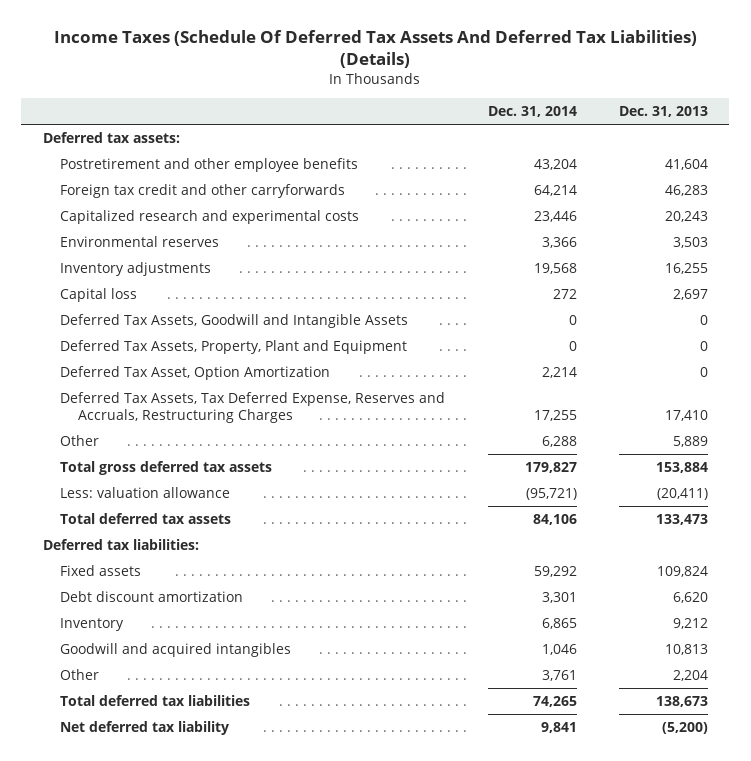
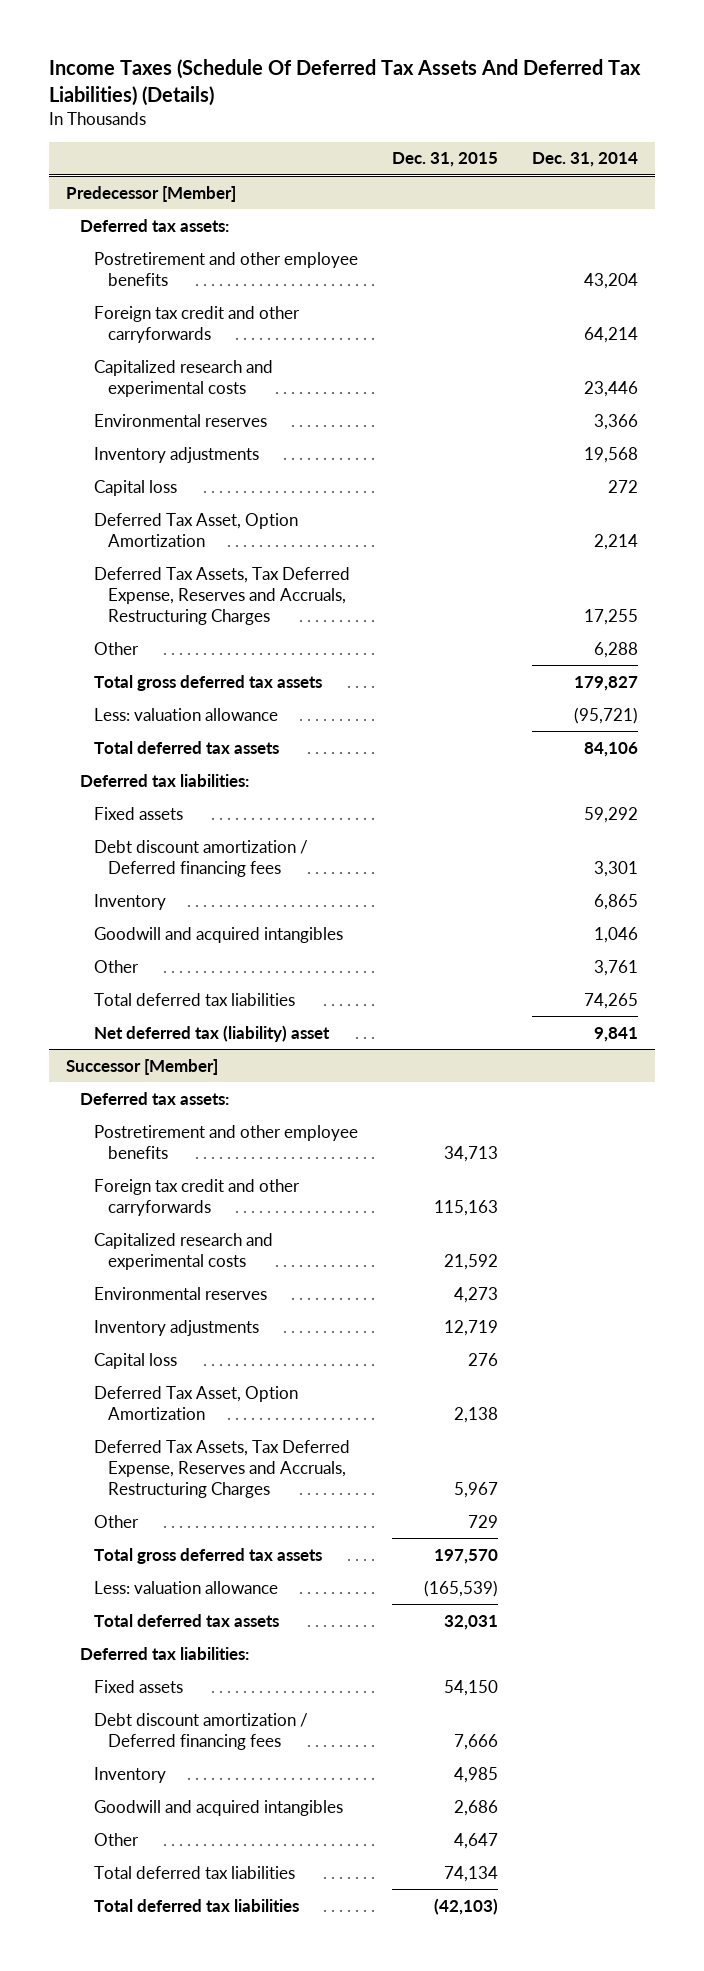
[619,106,709,118] Dec. 31, 2013 -> none
none -> [392,152,499,168] Dec. 31, 2015
none -> [65,185,236,202] Predecessor [Member]
[60,313,409,328] Deferred Tax Assets, Goodwill and Intangible Assets -> none
[60,339,408,354] Deferred Tax Assets, Property, Plant and Equipment -> none
[60,590,244,602] Debt discount amortization -> [93,839,308,877] Debt discount amortization / Deferred financing fees
[60,720,230,735] Net deferred tax liability -> [93,1024,330,1042] Net deferred tax (liability) asset
none -> [65,1058,218,1075] Successor [Member]
none -> [79,1091,229,1105] Deferred tax assets:
none -> [93,1124,358,1159] Postretirement and other employee benefits
none -> [93,1178,300,1216] Foreign tax credit and other carryforwards
none -> [93,1232,273,1270] Capitalized research and experimental costs
none -> [93,1286,267,1300] Environmental reserves
none -> [93,1319,259,1336] Inventory adjustments
none -> [93,1352,177,1369] Capital loss
none -> [93,1385,298,1420] Deferred Tax Asset, Option Amortization
none -> [93,1439,350,1498] Deferred Tax Assets, Tax Deferred Expense, Reserves and Accruals, Restructuring Charges
none -> [93,1514,139,1528] Other
none -> [93,1547,322,1564] Total gross deferred tax assets
none -> [93,1580,278,1594] Less: valuation allowance
none -> [93,1613,279,1627] Total deferred tax assets
none -> [79,1646,249,1660] Deferred tax liabilities:
none -> [93,1679,183,1693] Fixed assets
none -> [93,1712,308,1750] Debt discount amortization / Deferred financing fees
none -> [93,1766,166,1783] Inventory
none -> [93,1799,343,1816] Goodwill and acquired intangibles
none -> [93,1832,139,1846] Other
none -> [93,1865,295,1879] Total deferred tax liabilities
none -> [93,1898,299,1912] Total deferred tax liabilities

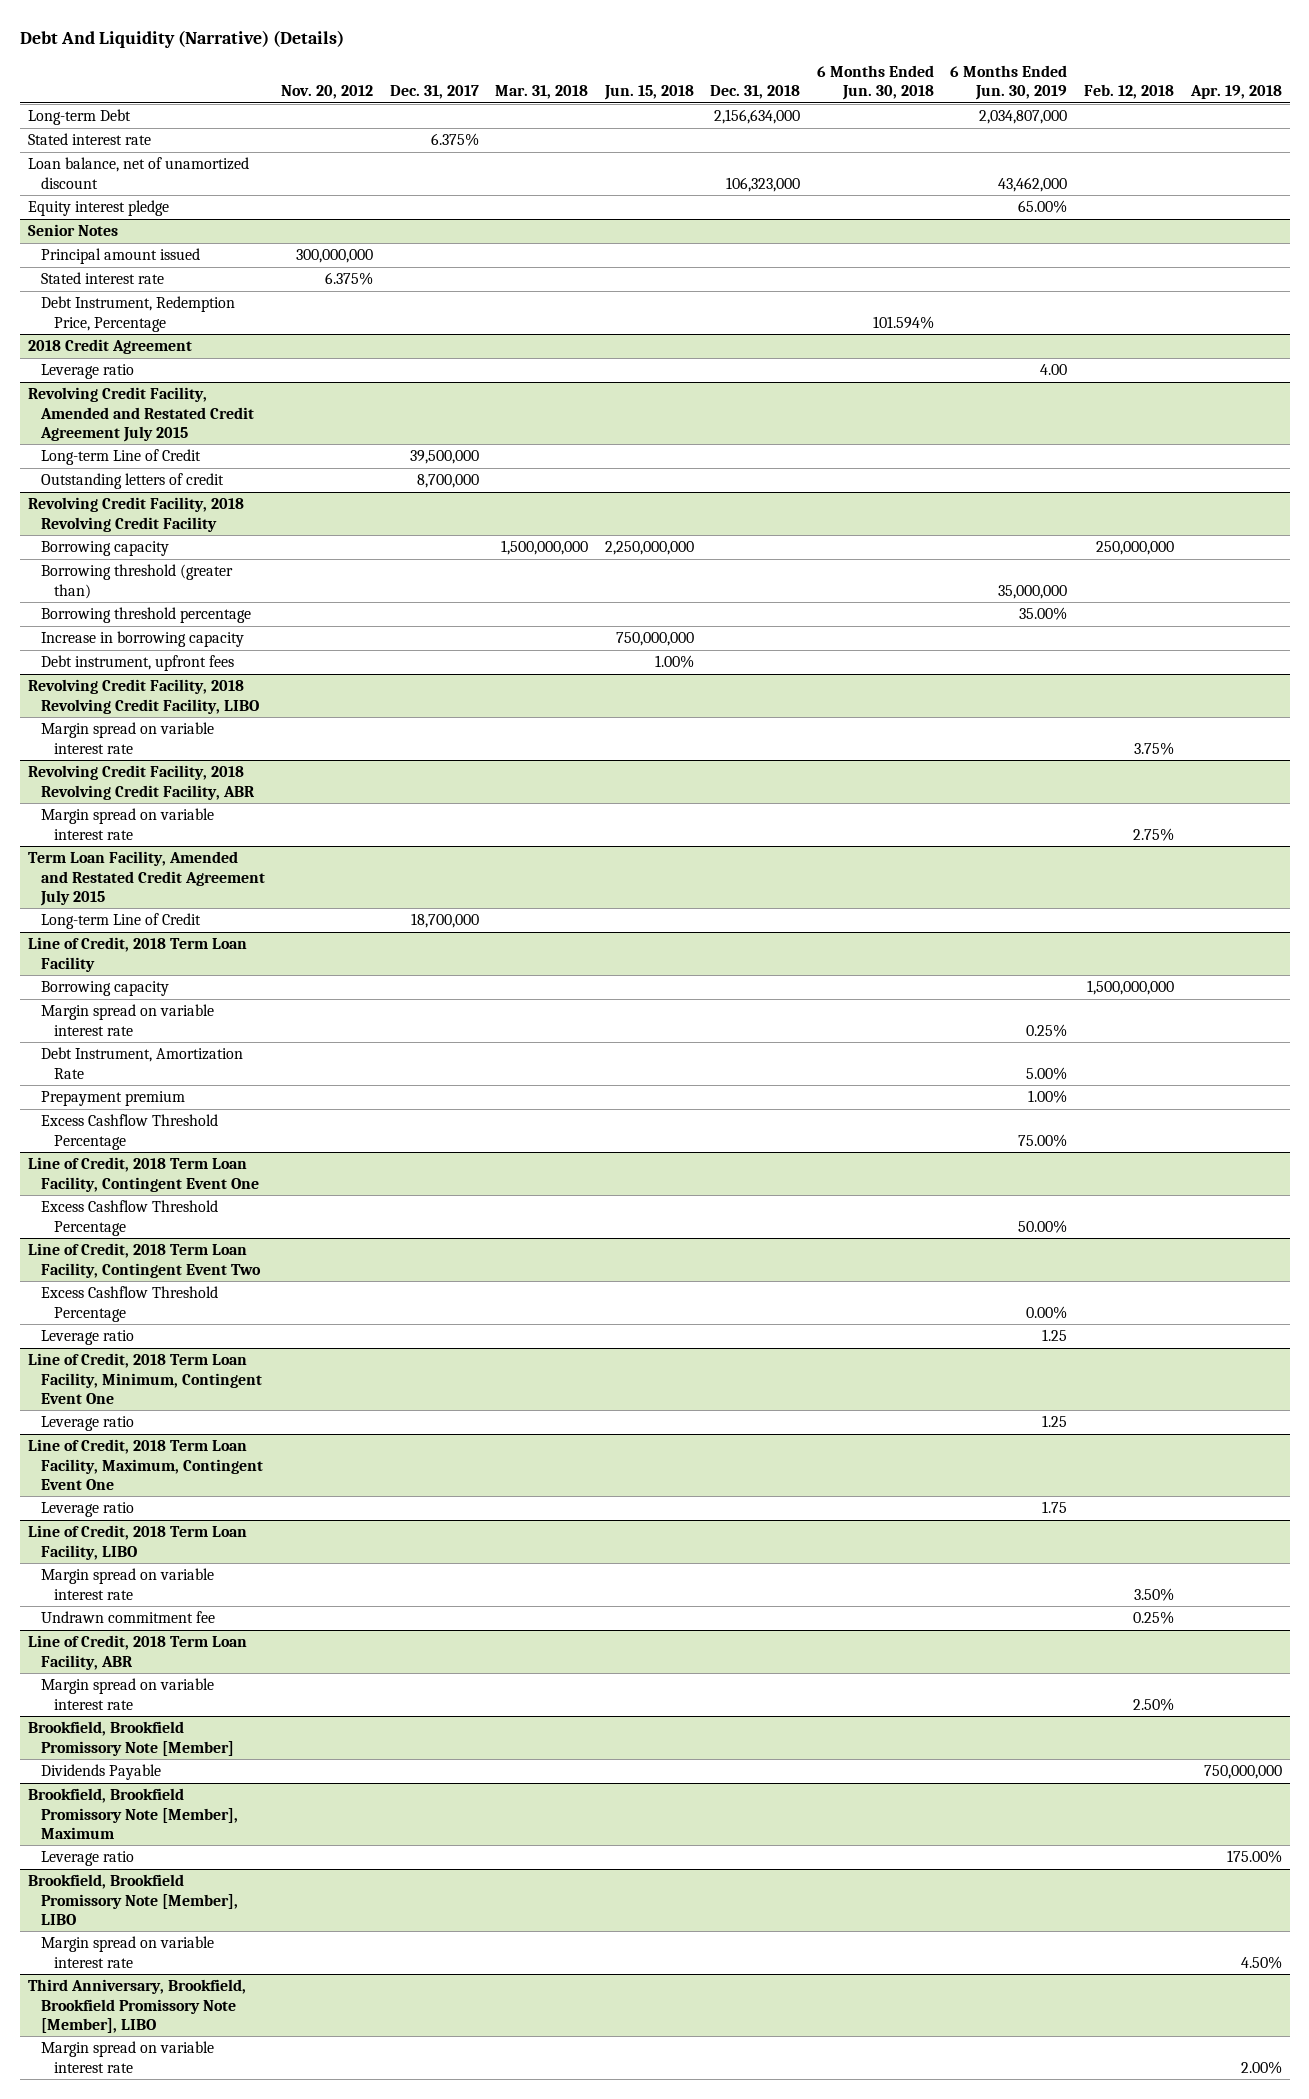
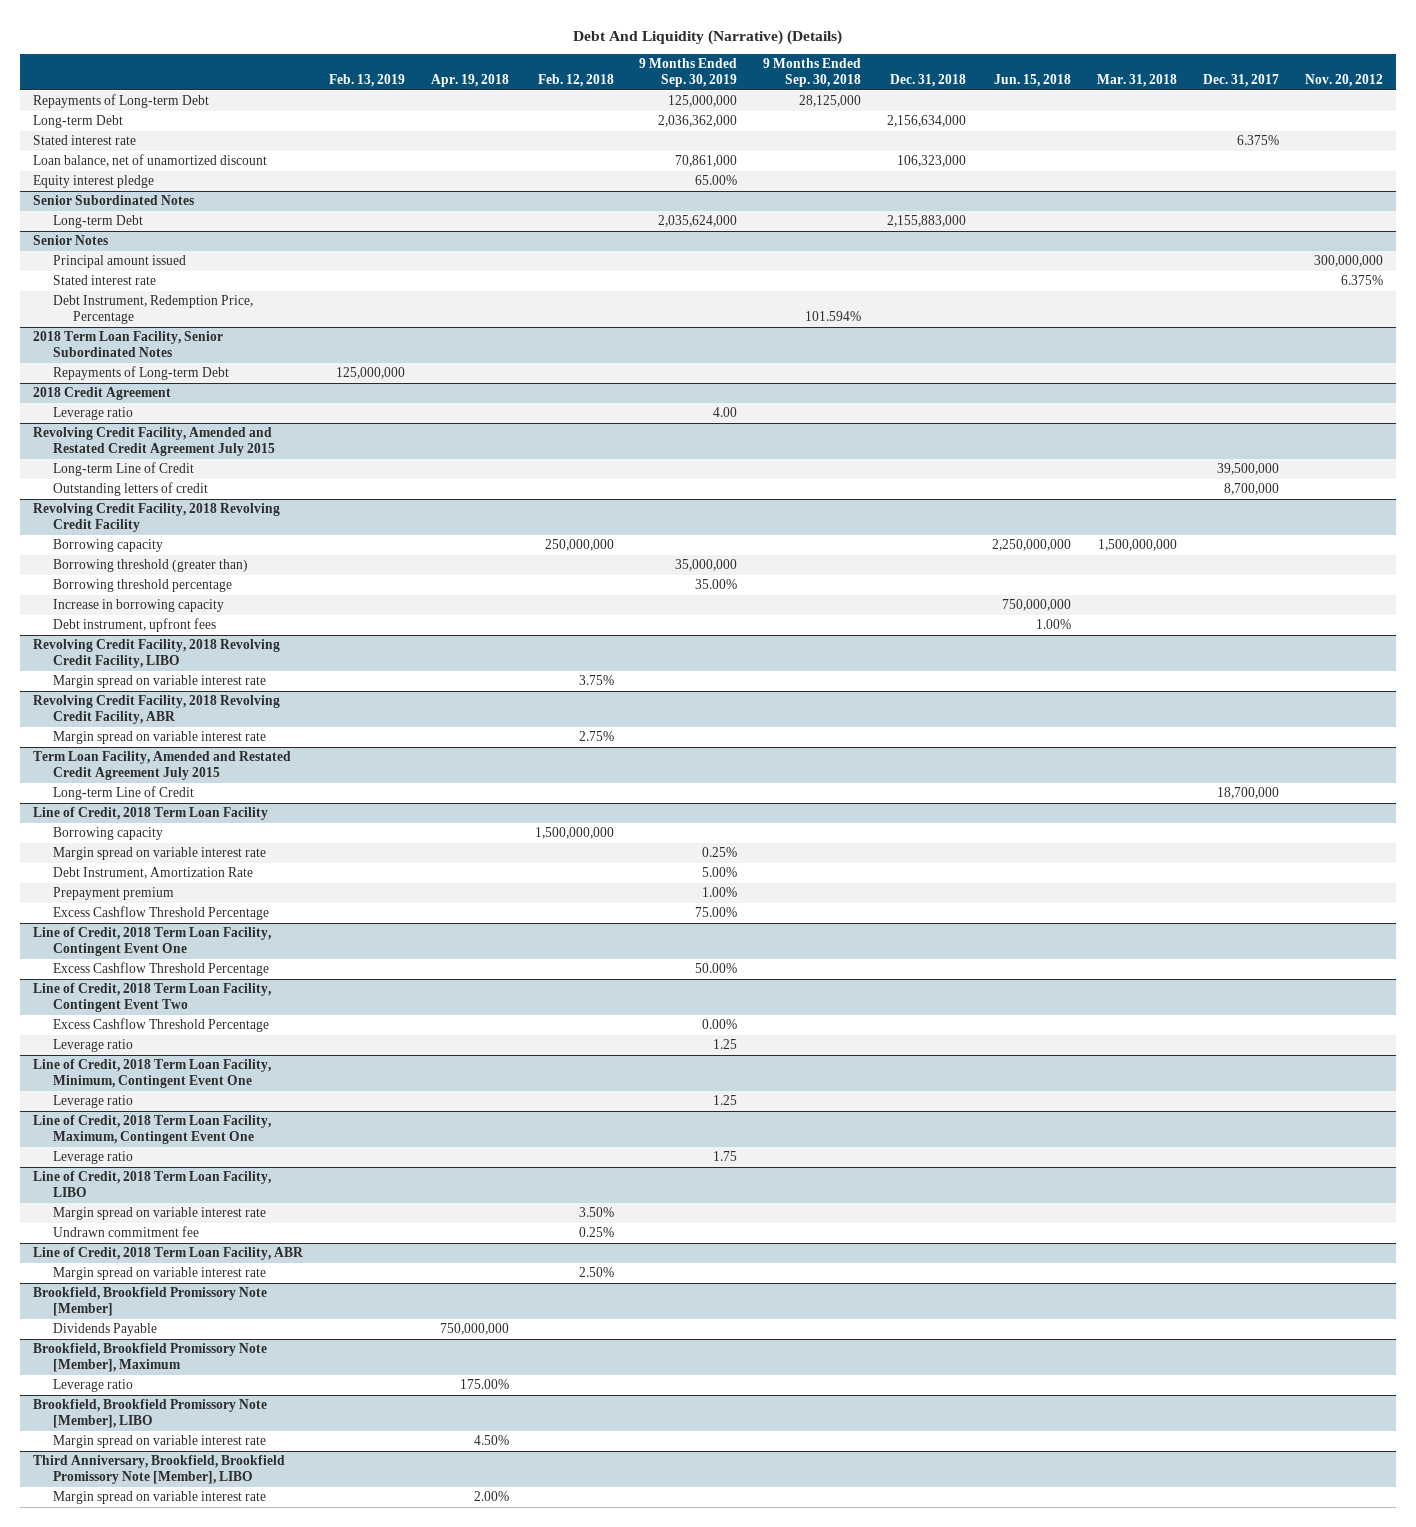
[816,64,934,101] 6 Months Ended Jun. 30, 2018 -> none
[950,64,1068,101] 6 Months Ended Jun. 30, 2019 -> none
none -> [328,74,405,88] Feb. 13, 2019
none -> [639,57,738,88] 9 Months Ended Sep. 30, 2019
none -> [763,57,862,88] 9 Months Ended Sep. 30, 2018
none -> [32,94,209,109] Repayments of Long-term Debt
none -> [32,195,194,206] Senior Subordinated Notes
none -> [52,215,143,229] Long-term Debt
none -> [32,331,223,358] 2018 Term Loan Facility, Senior Subordinated Notes
none -> [52,366,229,381] Repayments of Long-term Debt

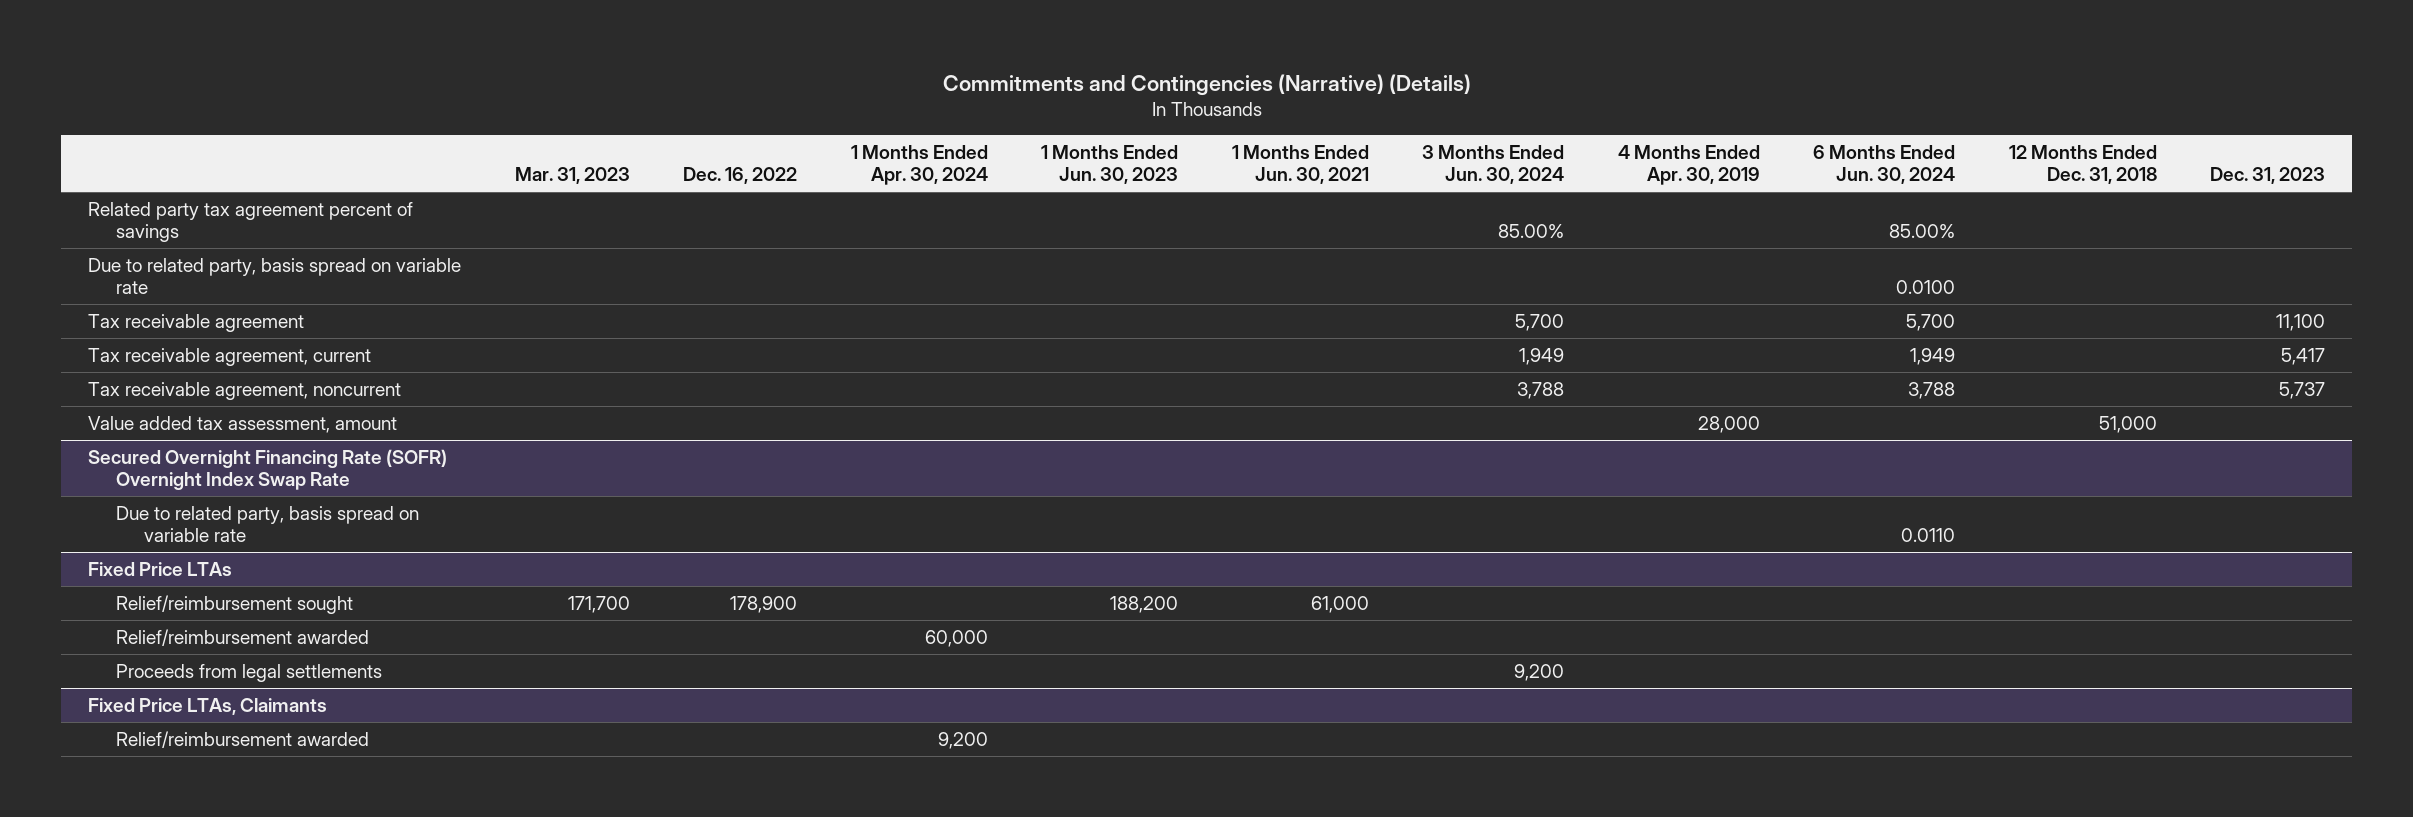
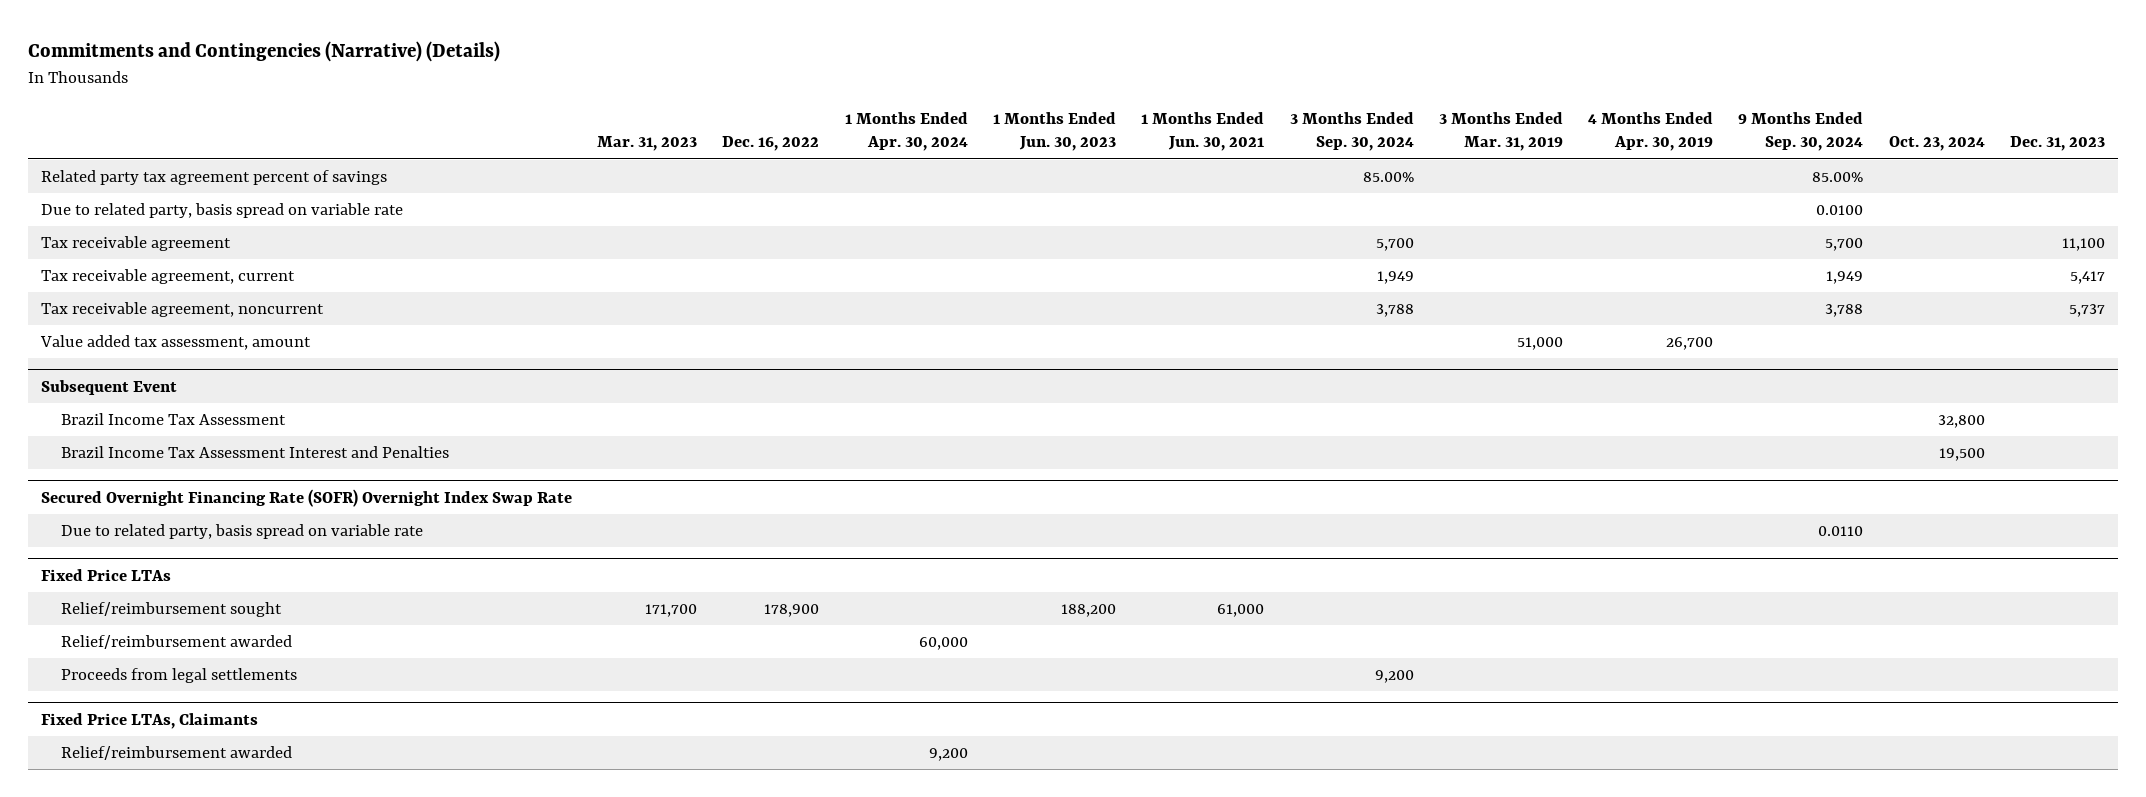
[1422,145,1565,185] 3 Months Ended Jun. 30, 2024 -> none
[1813,145,1956,185] 6 Months Ended Jun. 30, 2024 -> none
[2008,145,2157,185] 12 Months Ended Dec. 31, 2018 -> none
none -> [1289,111,1414,152] 3 Months Ended Sep. 30, 2024
none -> [1438,111,1563,152] 3 Months Ended Mar. 31, 2019
none -> [1738,111,1864,152] 9 Months Ended Sep. 30, 2024
none -> [1888,136,1985,152] Oct. 23, 2024
[1697,416,1760,434] 28,000 -> [1666,336,1714,350] 26,700
none -> [40,379,177,395] Subsequent Event
none -> [61,412,287,425] Brazil Income Tax Assessment
none -> [61,445,450,458] Brazil Income Tax Assessment Interest and Penalties

